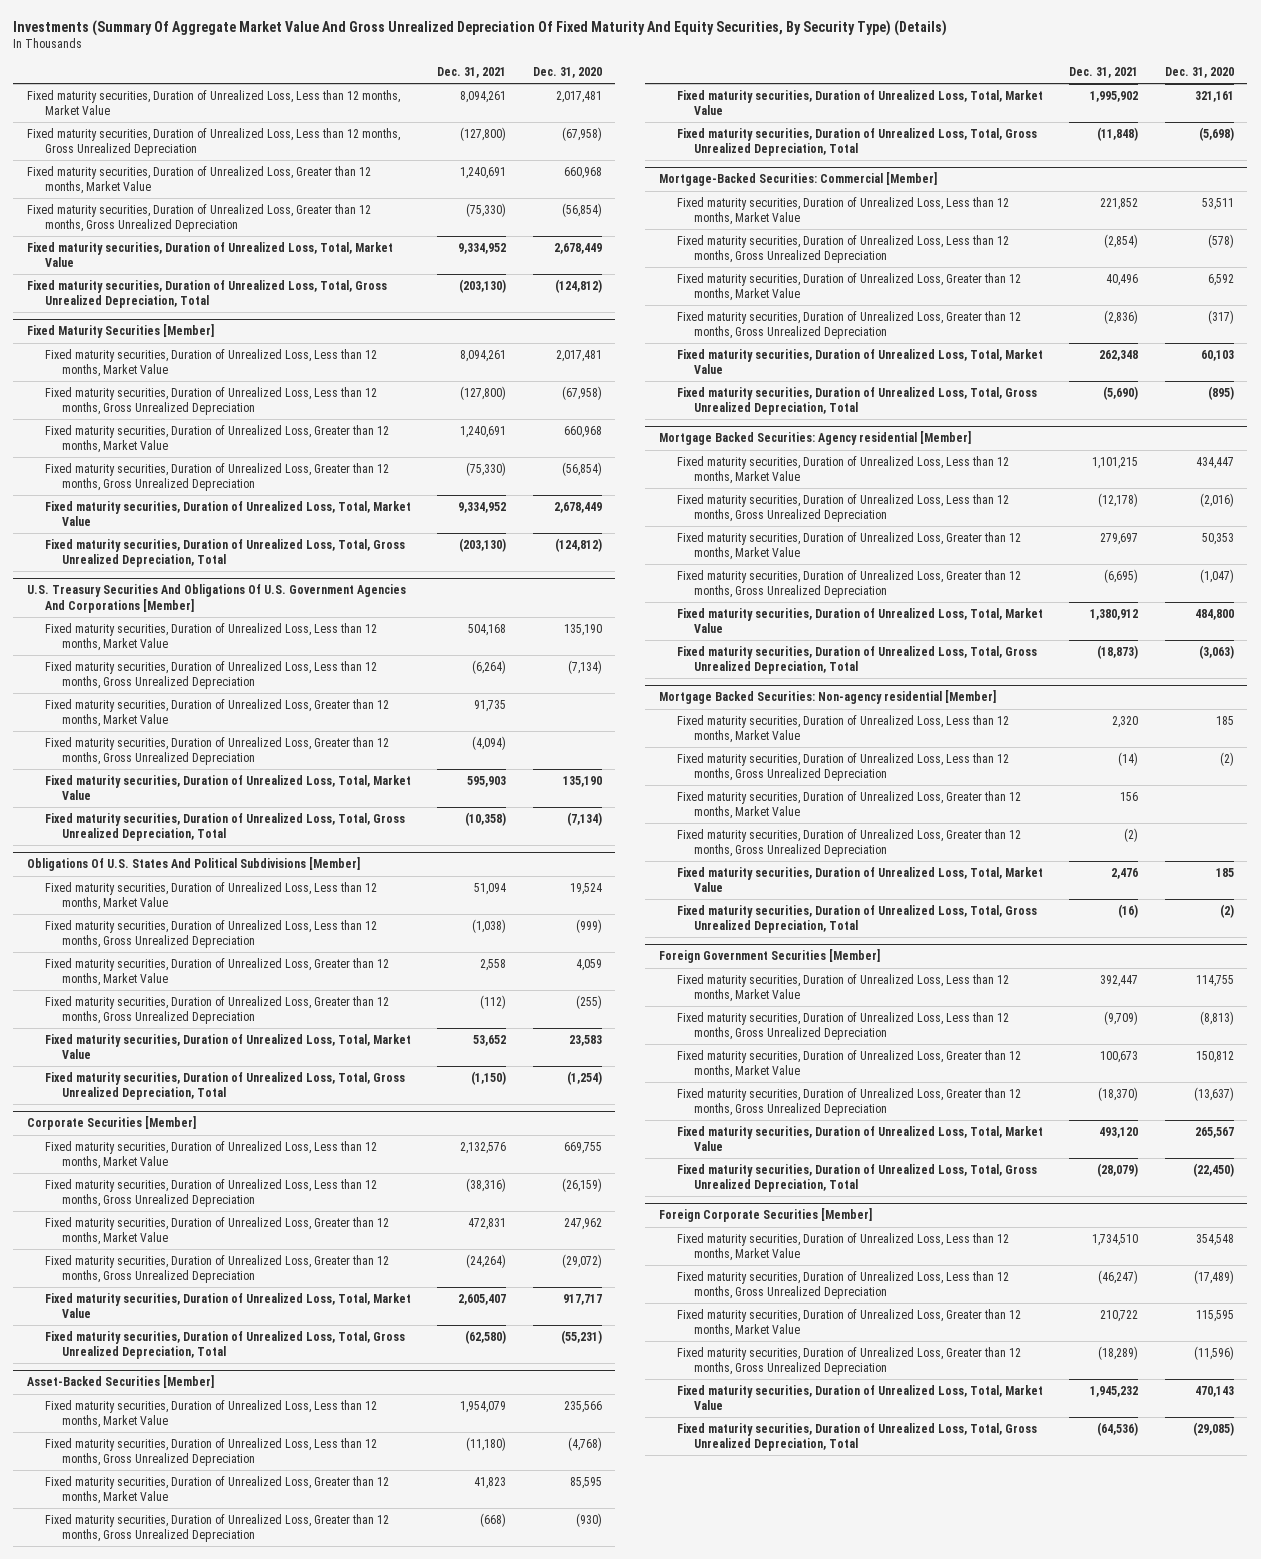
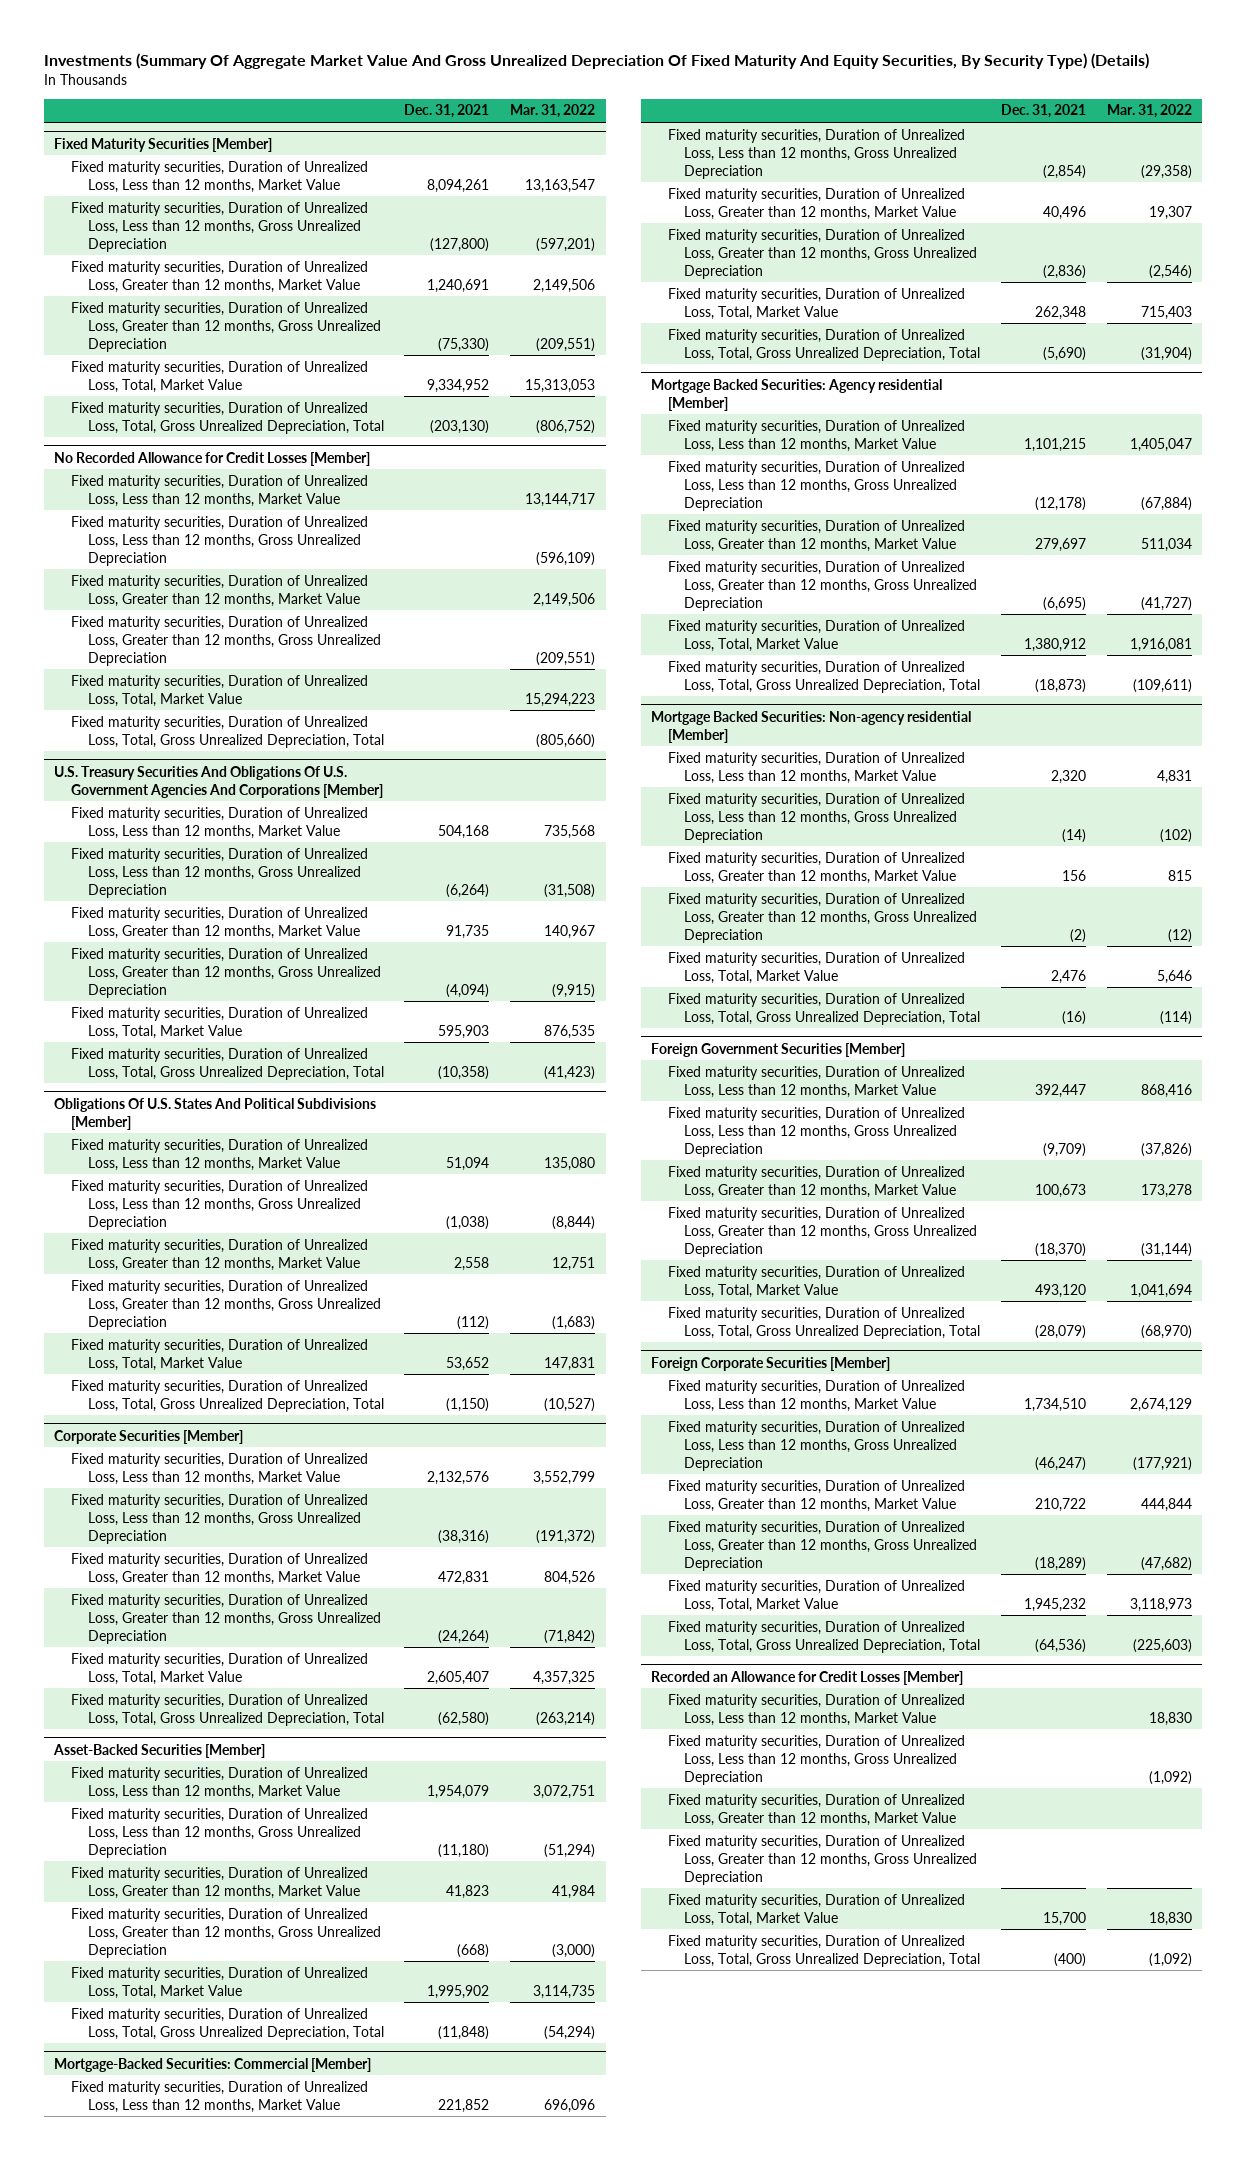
[533,67,603,79] Dec. 31, 2020 -> none
none -> [510,104,596,119] Mar. 31, 2022
[26,89,400,116] Fixed maturity securities, Duration of Unrealized Loss, Less than 12 months, Market Value -> none
[26,127,400,157] Fixed maturity securities, Duration of Unrealized Loss, Less than 12 months, Gross Unrealized Depreciation -> none
[26,165,371,195] Fixed maturity securities, Duration of Unrealized Loss, Greater than 12 months, Market Value -> none
[26,203,371,233] Fixed maturity securities, Duration of Unrealized Loss, Greater than 12 months, Gross Unrealized Depreciation -> none
[26,241,393,268] Fixed maturity securities, Duration of Unrealized Loss, Total, Market Value -> none
[26,279,387,309] Fixed maturity securities, Duration of Unrealized Loss, Total, Gross Unrealized Depreciation, Total -> none
none -> [54,451,371,466] No Recorded Allowance for Credit Losses [Member]
none -> [70,474,368,507] Fixed maturity securities, Duration of Unrealized Loss, Less than 12 months, Market Value
none -> [70,515,368,566] Fixed maturity securities, Duration of Unrealized Loss, Less than 12 months, Gross Unrealized Depreciation
none -> [70,574,368,607] Fixed maturity securities, Duration of Unrealized Loss, Greater than 12 months, Market Value
none -> [70,615,381,666] Fixed maturity securities, Duration of Unrealized Loss, Greater than 12 months, Gross Unrealized Depreciation
none -> [70,674,368,707] Fixed maturity securities, Duration of Unrealized Loss, Total, Market Value
none -> [70,715,384,748] Fixed maturity securities, Duration of Unrealized Loss, Total, Gross Unrealized Depreciation, Total
none -> [651,1670,964,1685] Recorded an Allowance for Credit Losses [Member]
none -> [667,1693,965,1726] Fixed maturity securities, Duration of Unrealized Loss, Less than 12 months, Market Value
none -> [667,1734,965,1785] Fixed maturity securities, Duration of Unrealized Loss, Less than 12 months, Gross Unrealized Depreciation
none -> [667,1793,965,1826] Fixed maturity securities, Duration of Unrealized Loss, Greater than 12 months, Market Value
none -> [667,1834,978,1885] Fixed maturity securities, Duration of Unrealized Loss, Greater than 12 months, Gross Unrealized Depreciation
none -> [667,1893,965,1926] Fixed maturity securities, Duration of Unrealized Loss, Total, Market Value
none -> [667,1934,981,1967] Fixed maturity securities, Duration of Unrealized Loss, Total, Gross Unrealized Depreciation, Total

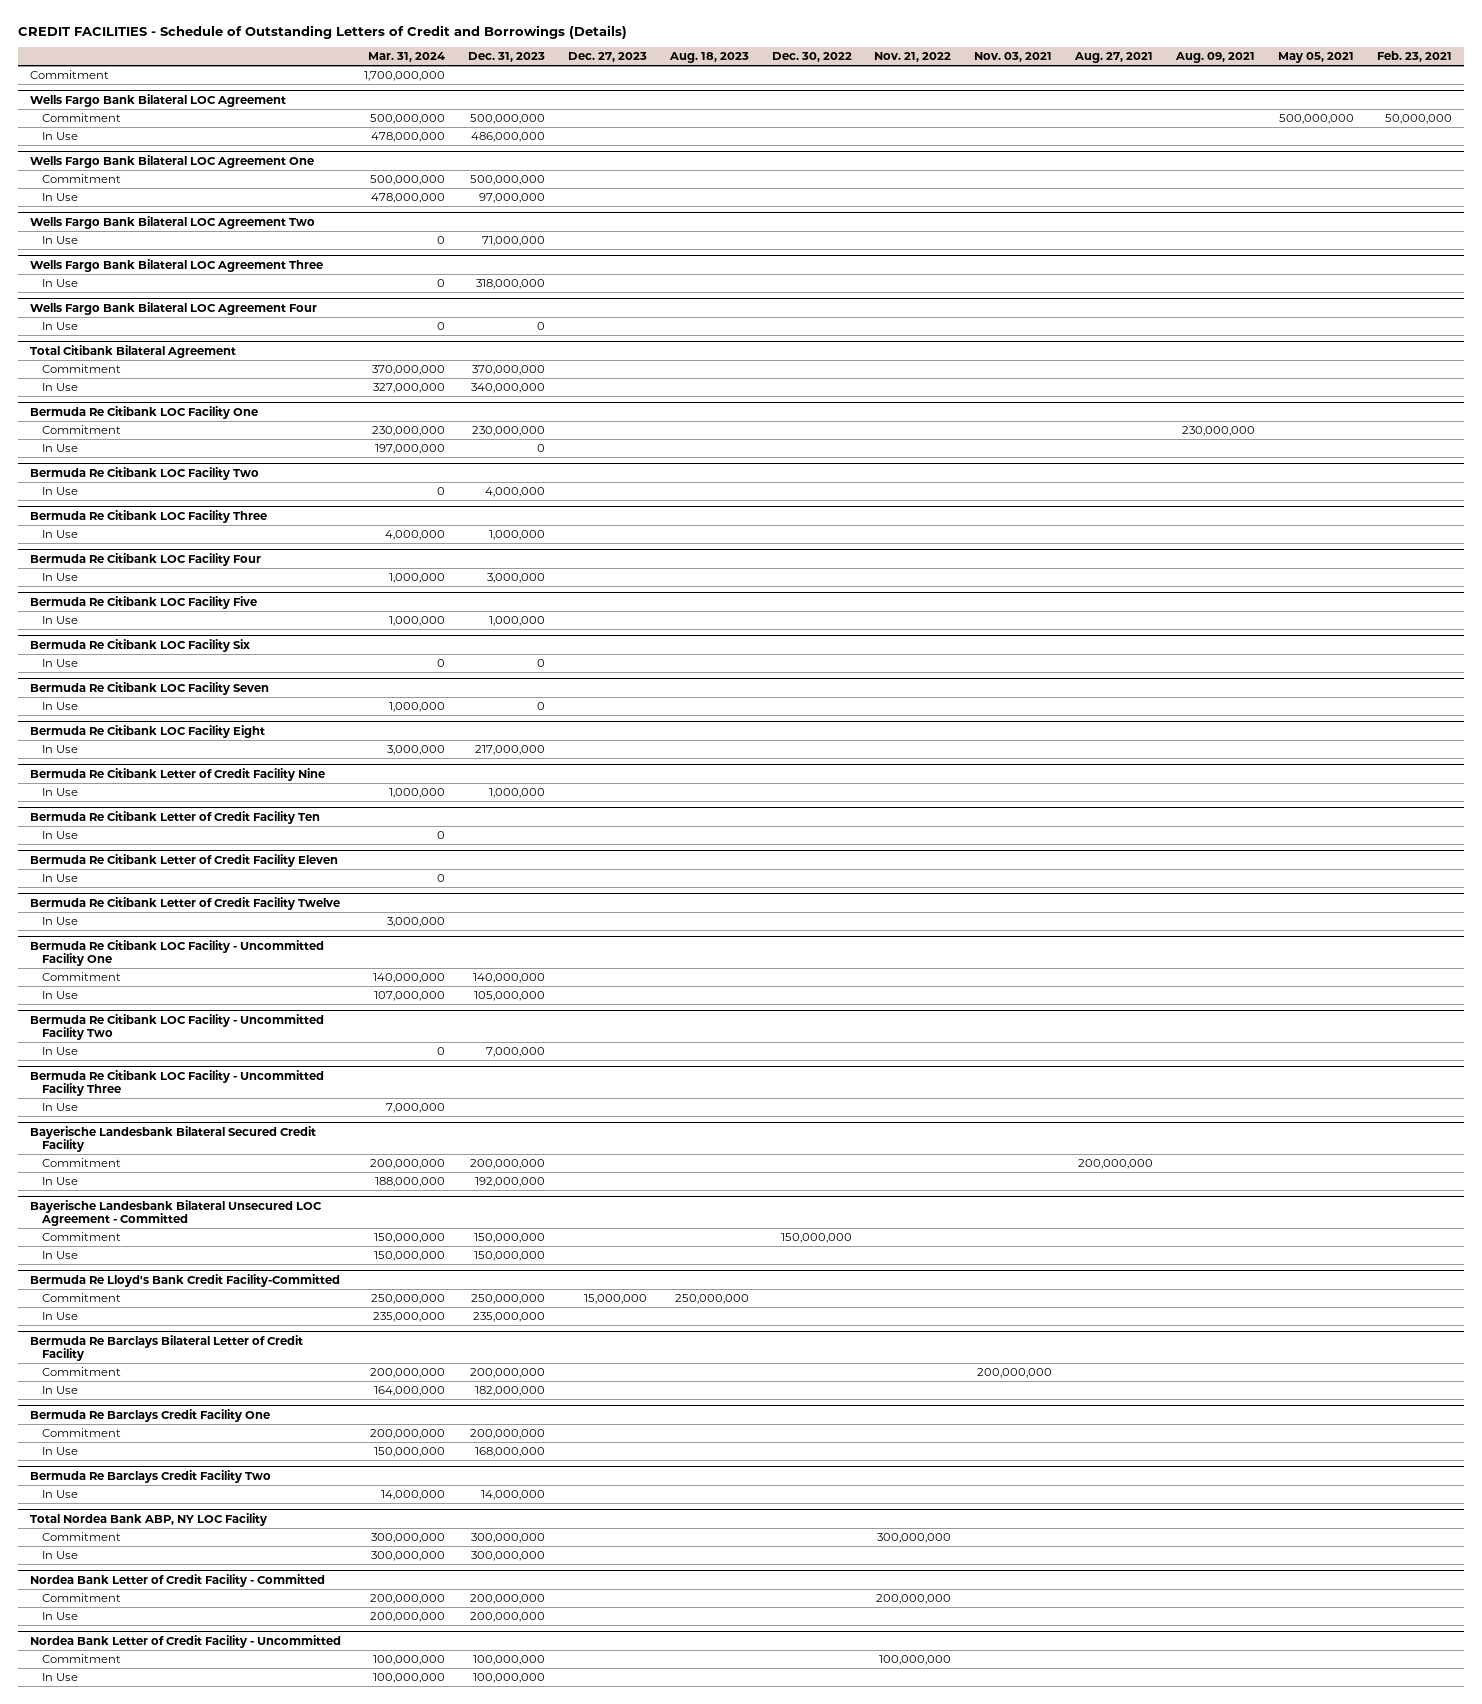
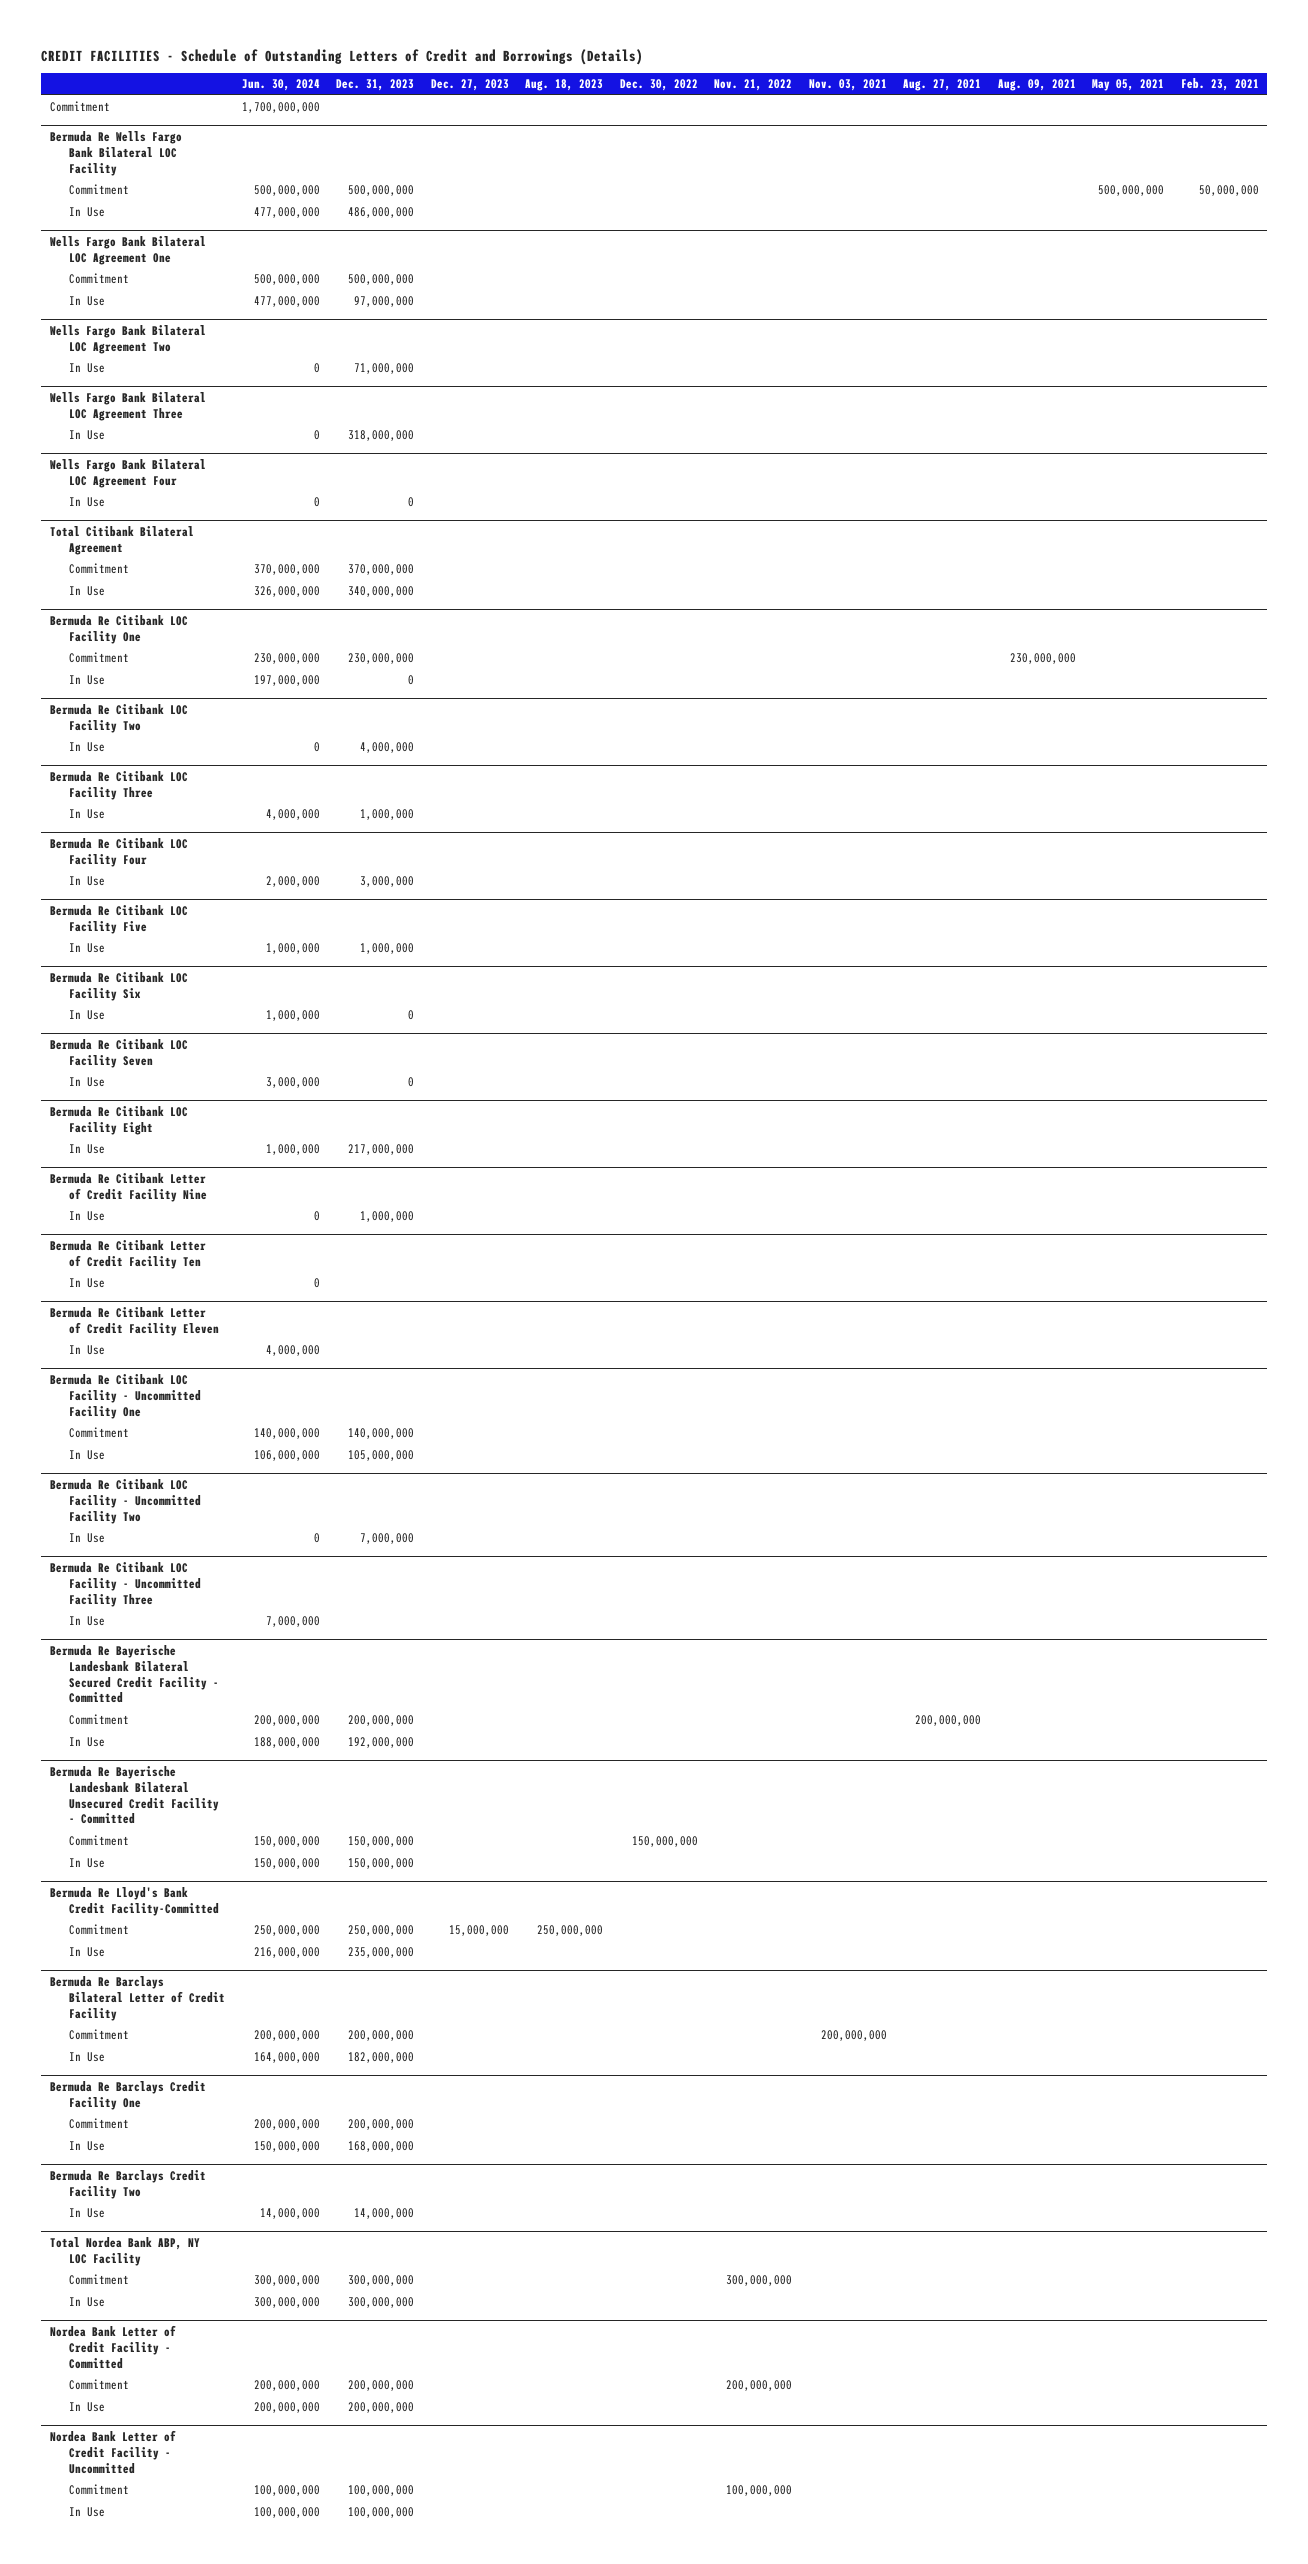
[367,52,445,63] Mar. 31, 2024 -> none
none -> [241,79,320,92] Jun. 30, 2024
[29,93,286,107] Wells Fargo Bank Bilateral LOC Agreement -> [49,131,182,176] Bermuda Re Wells Fargo Bank Bilateral LOC Facility
[29,896,340,910] Bermuda Re Citibank Letter of Credit Facility Twelve -> none
[42,916,79,925] In Use -> none
[29,1125,316,1153] Bayerische Landesbank Bilateral Secured Credit Facility -> [49,1645,220,1704] Bermuda Re Bayerische Landesbank Bilateral Secured Credit Facility - Committed
[29,1199,322,1227] Bayerische Landesbank Bilateral Unsecured LOC Agreement - Committed -> [49,1766,220,1825] Bermuda Re Bayerische Landesbank Bilateral Unsecured Credit Facility - Committed

